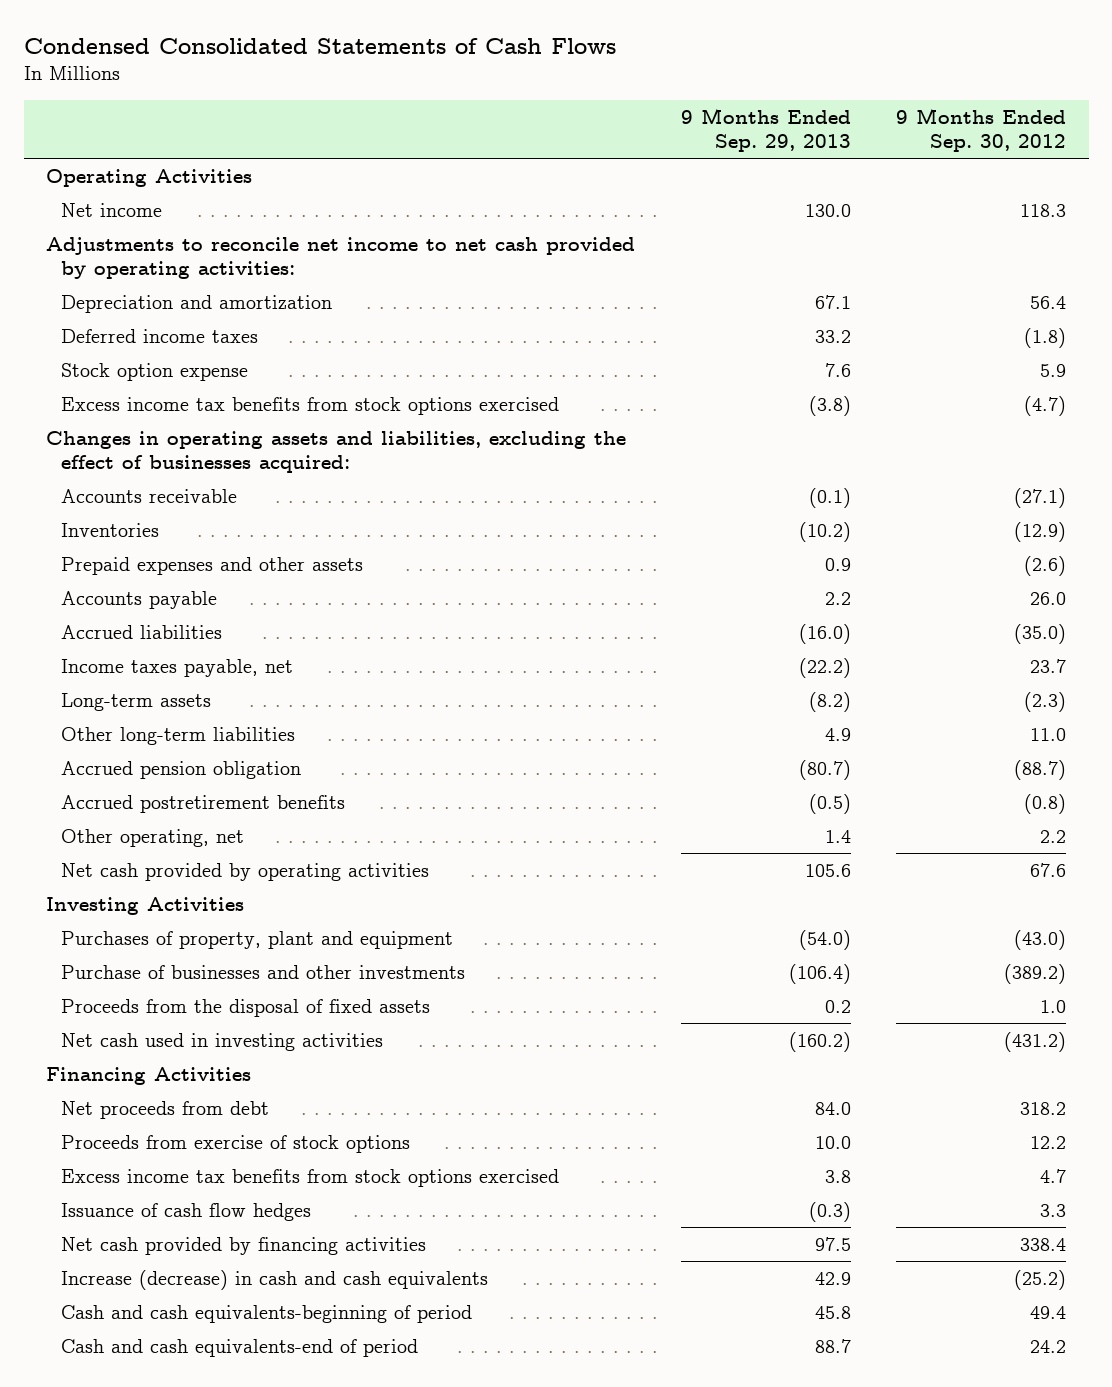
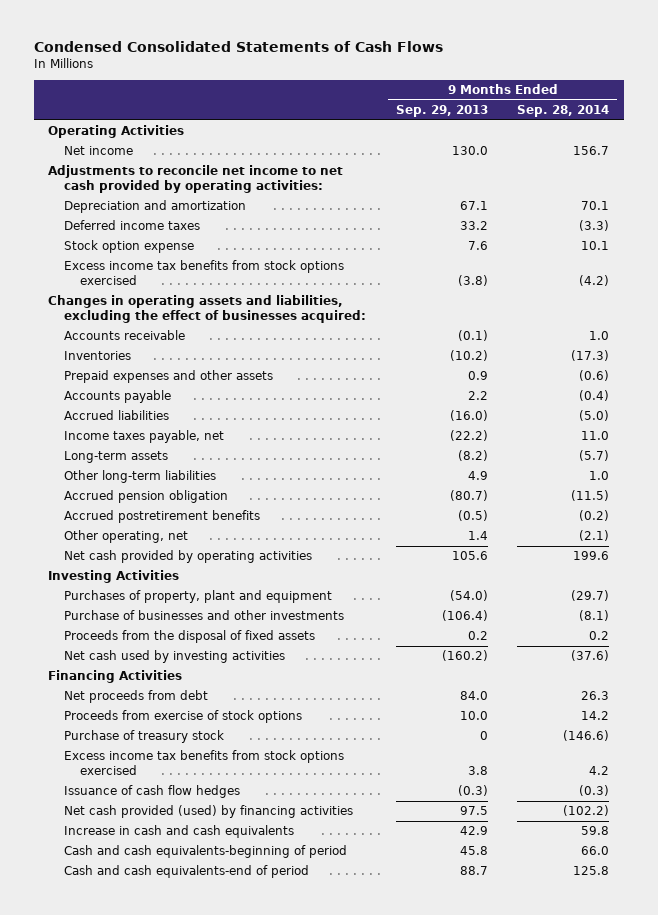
[895,107,1066,152] 9 Months Ended Sep. 30, 2012 -> none
none -> [517,104,610,117] Sep. 28, 2014
[60,1032,383,1051] Net cash used in investing activities -> [64,650,286,664] Net cash used by investing activities
none -> [64,730,225,744] Purchase of treasury stock
[60,1236,426,1255] Net cash provided by financing activities -> [64,805,354,819] Net cash provided (used) by financing activities
[60,1269,488,1290] Increase (decrease) in cash and cash equivalents -> [64,825,295,839] Increase in cash and cash equivalents

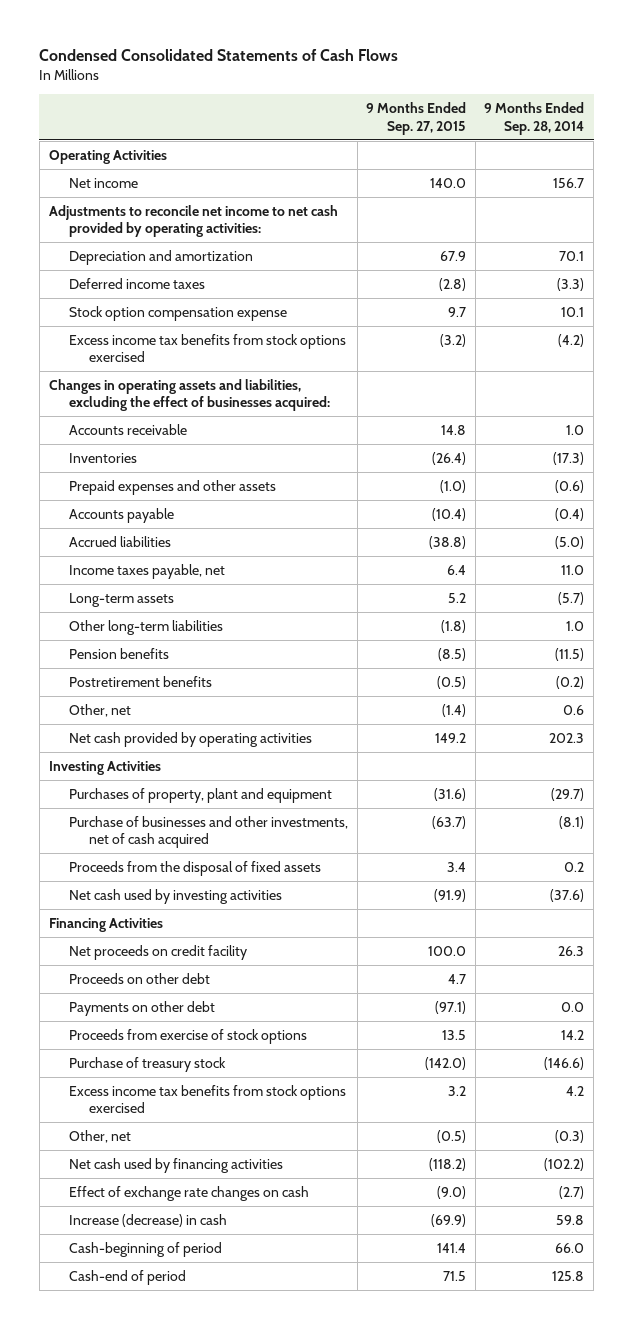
[395,104,488,117] Sep. 29, 2013 -> none
none -> [366,102,467,135] 9 Months Ended Sep. 27, 2015
[64,240,195,254] Stock option expense -> [68,305,287,321] Stock option compensation expense
[64,490,229,504] Accrued pension obligation -> [68,647,169,659] Pension benefits
[64,510,261,524] Accrued postretirement benefits -> [68,675,212,687] Postretirement benefits
[64,530,189,544] Other operating, net -> [68,703,131,717] Other, net
[579,530,610,542] (2.1) -> [563,704,585,715] 0.6
[573,551,610,561] 199.6 -> [549,732,585,743] 202.3
[64,610,345,621] Purchase of businesses and other investments -> [68,815,348,849] Purchase of businesses and other investments, net of cash acquired
[64,690,209,704] Net proceeds from debt -> [68,944,247,960] Net proceeds on credit facility
none -> [68,972,210,984] Proceeds on other debt
none -> [68,1000,215,1016] Payments on other debt
[64,785,241,799] Issuance of cash flow hedges -> [68,1129,131,1143] Other, net
[64,805,354,819] Net cash provided (used) by financing activities -> [68,1157,283,1173] Net cash used by financing activities
none -> [68,1185,309,1201] Effect of exchange rate changes on cash
[64,825,295,839] Increase in cash and cash equivalents -> [68,1213,227,1227] Increase (decrease) in cash
[64,845,348,859] Cash and cash equivalents-beginning of period -> [68,1241,222,1257] Cash-beginning of period
[64,865,310,879] Cash and cash equivalents-end of period -> [68,1269,186,1285] Cash-end of period

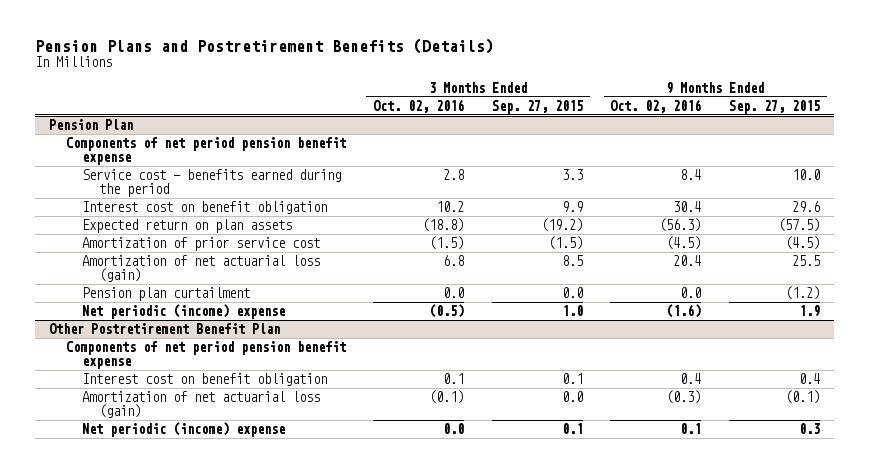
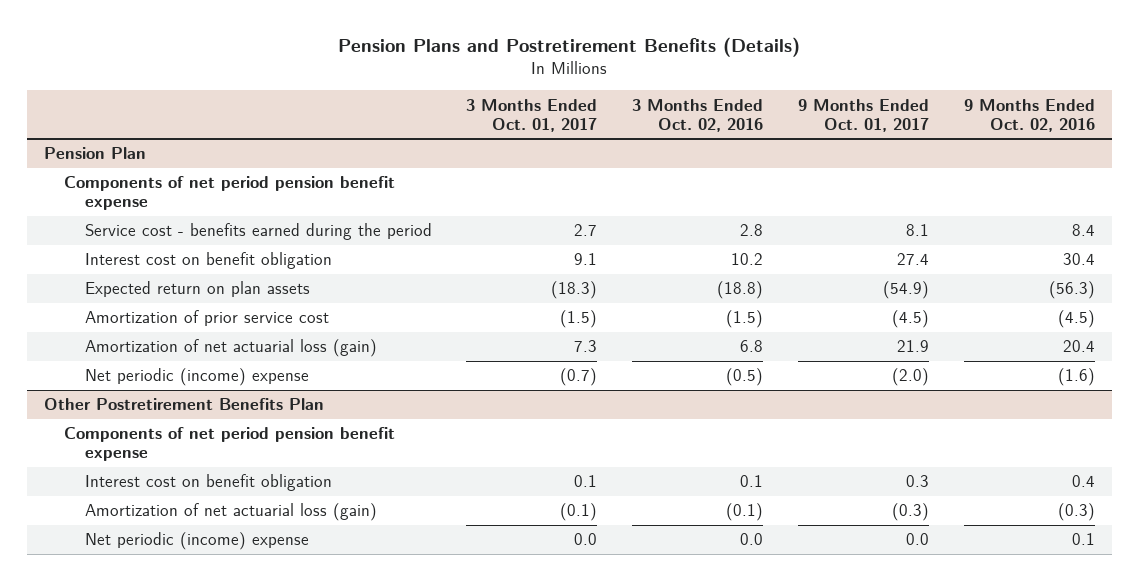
[491,99,583,114] Sep. 27, 2015 -> none
[729,99,821,114] Sep. 27, 2015 -> none
none -> [466,98,598,132] 3 Months Ended Oct. 01, 2017
none -> [797,98,929,132] 9 Months Ended Oct. 01, 2017
[82,287,251,302] Pension plan curtailment -> none
[48,323,280,335] Other Postretirement Benefit Plan -> [44,398,325,411] Other Postretirement Benefits Plan

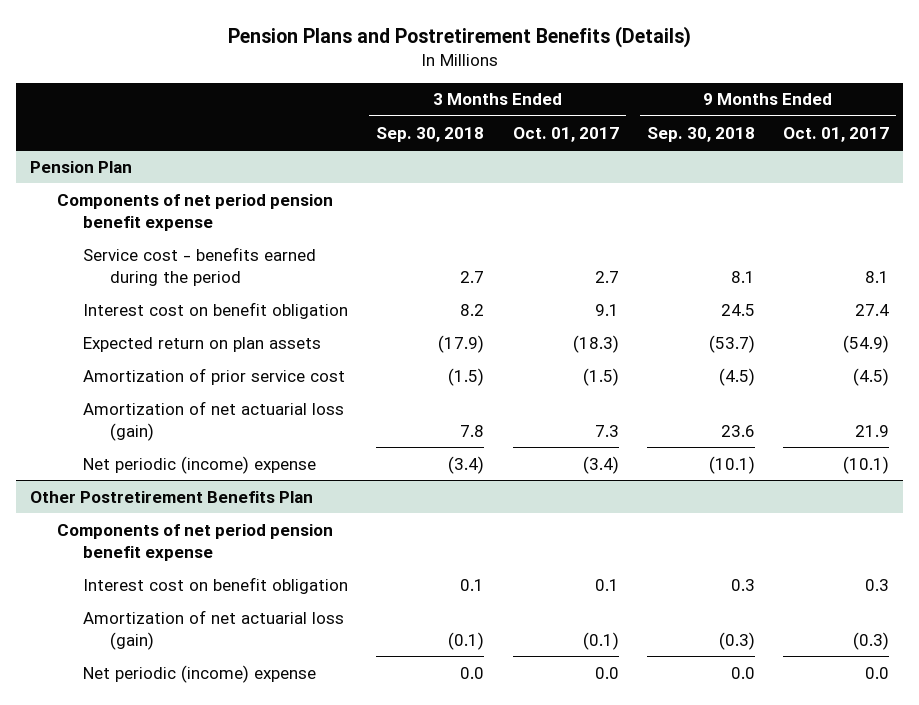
[632,98,764,132] 3 Months Ended Oct. 02, 2016 -> none
[963,98,1095,132] 9 Months Ended Oct. 02, 2016 -> none
none -> [376,126,485,142] Sep. 30, 2018
none -> [646,126,755,142] Sep. 30, 2018
[560,368,598,387] (0.7) -> [582,455,619,474] (3.4)
[891,368,929,387] (2.0) -> [842,455,889,474] (10.1)

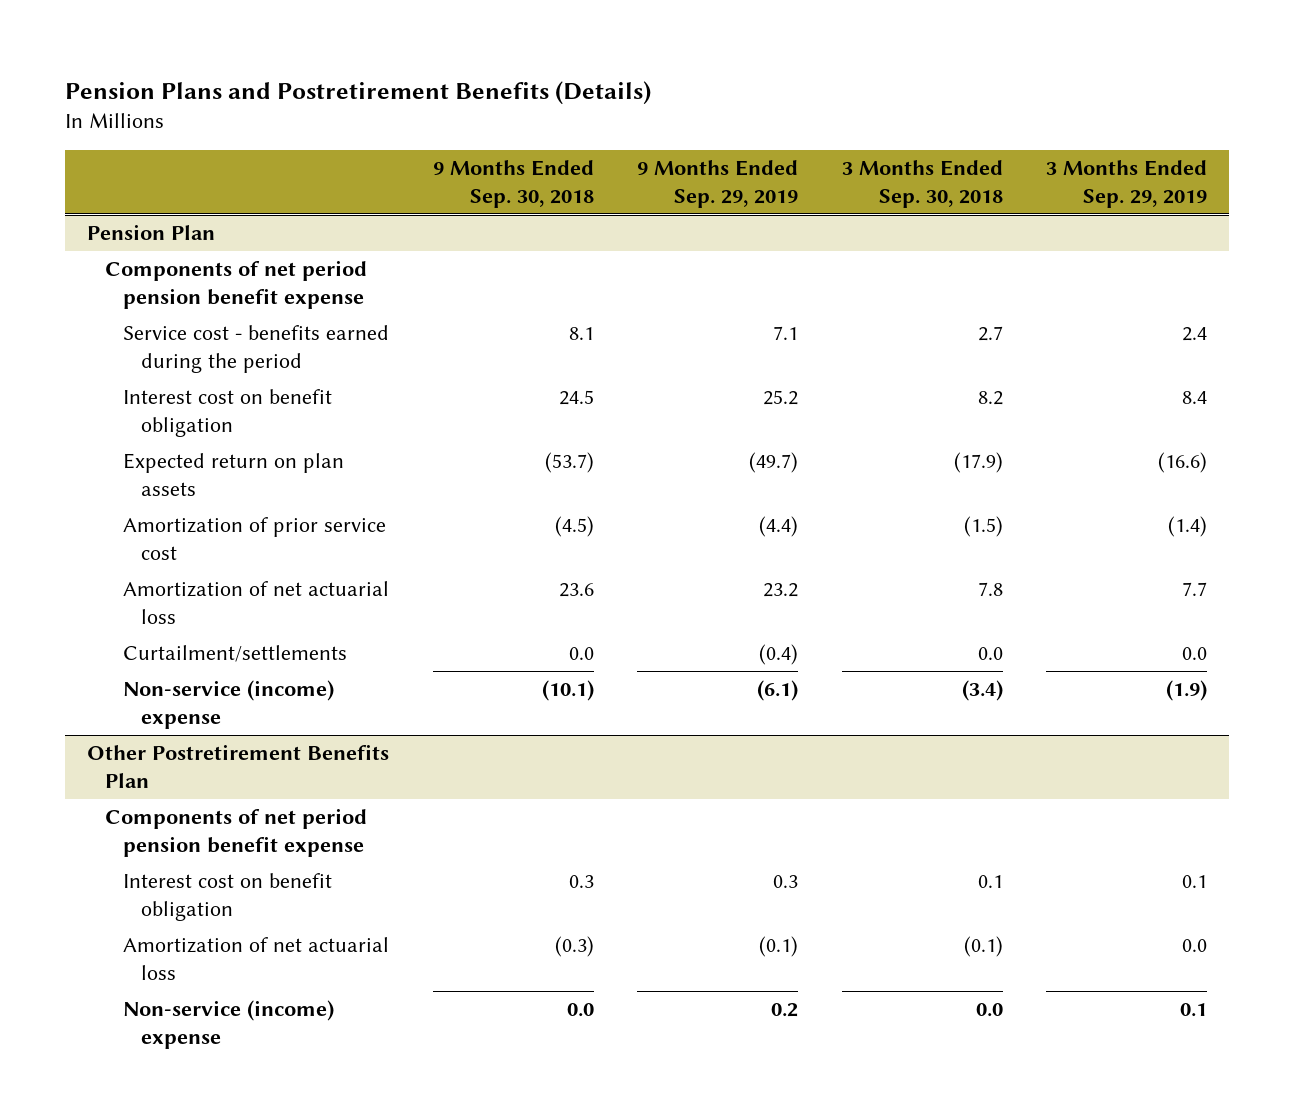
[512,126,619,142] Oct. 01, 2017 -> none
[782,126,889,142] Oct. 01, 2017 -> none
none -> [637,160,799,208] 9 Months Ended Sep. 29, 2019
none -> [1046,160,1208,208] 3 Months Ended Sep. 29, 2019
[83,400,345,441] Amortization of net actuarial loss (gain) -> [123,581,390,624] Amortization of net actuarial loss
none -> [123,645,348,663] Curtailment/settlements
[83,455,317,474] Net periodic (income) expense -> [123,680,335,729] Non-service (income) expense
[83,609,345,650] Amortization of net actuarial loss (gain) -> [123,937,390,980] Amortization of net actuarial loss
[83,664,317,683] Net periodic (income) expense -> [123,1000,335,1049] Non-service (income) expense

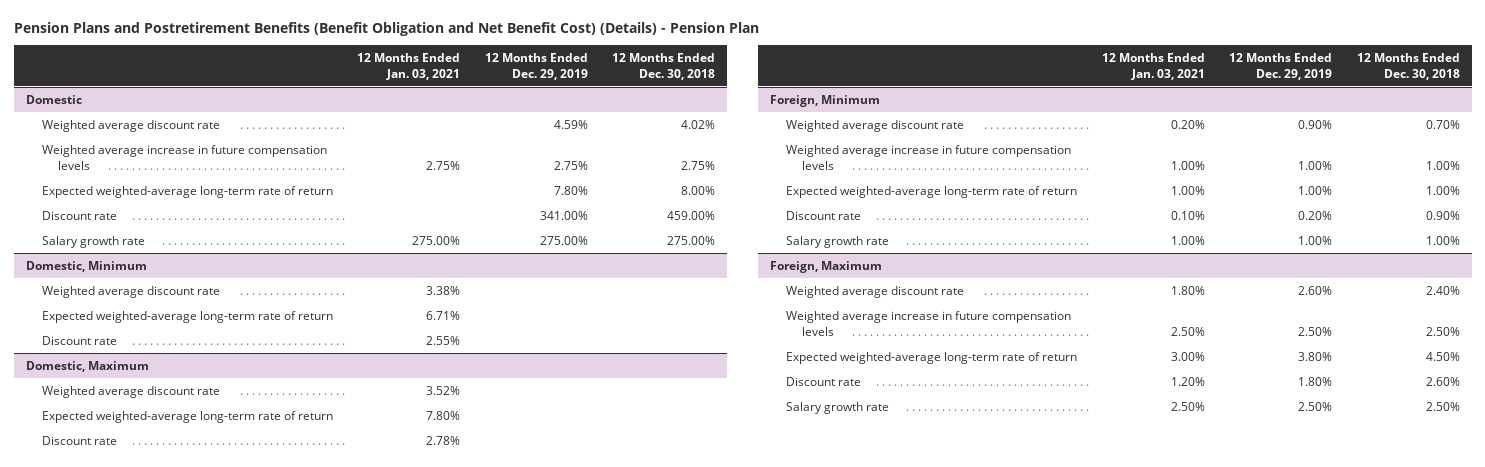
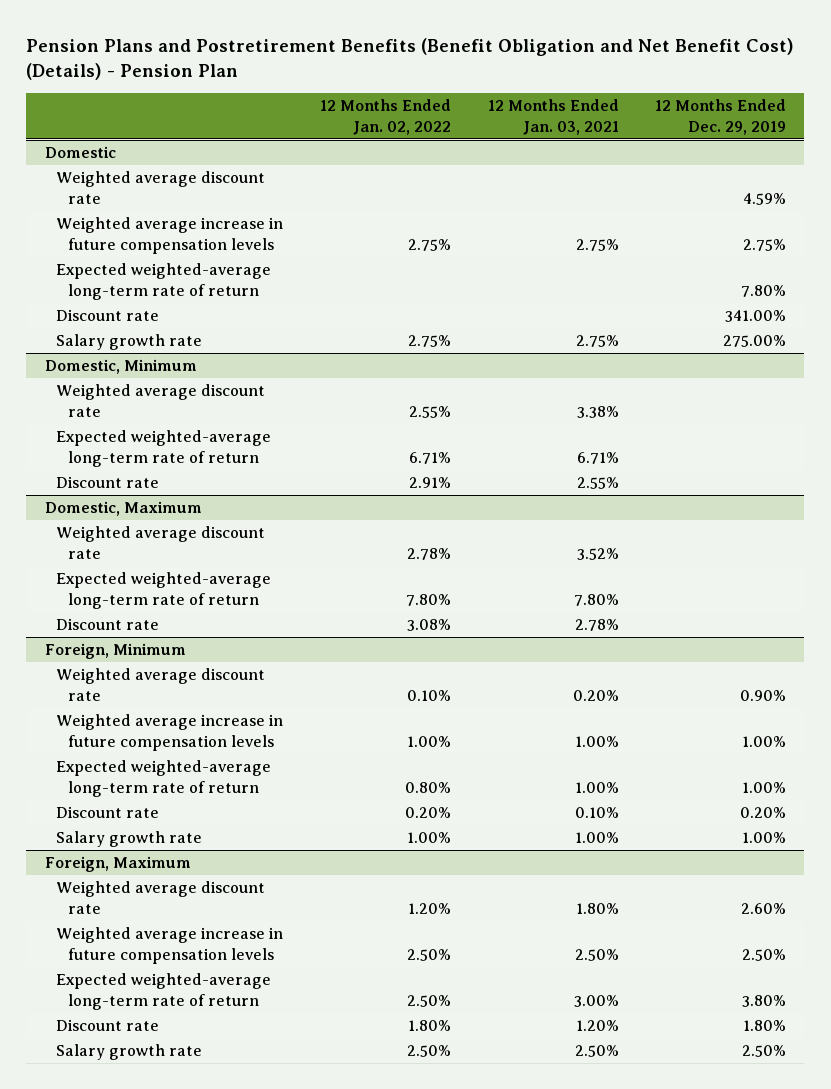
[612,52,716,80] 12 Months Ended Dec. 30, 2018 -> none
none -> [319,99,451,135] 12 Months Ended Jan. 02, 2022
[412,236,461,246] 275.00% -> [575,335,619,348] 2.75%

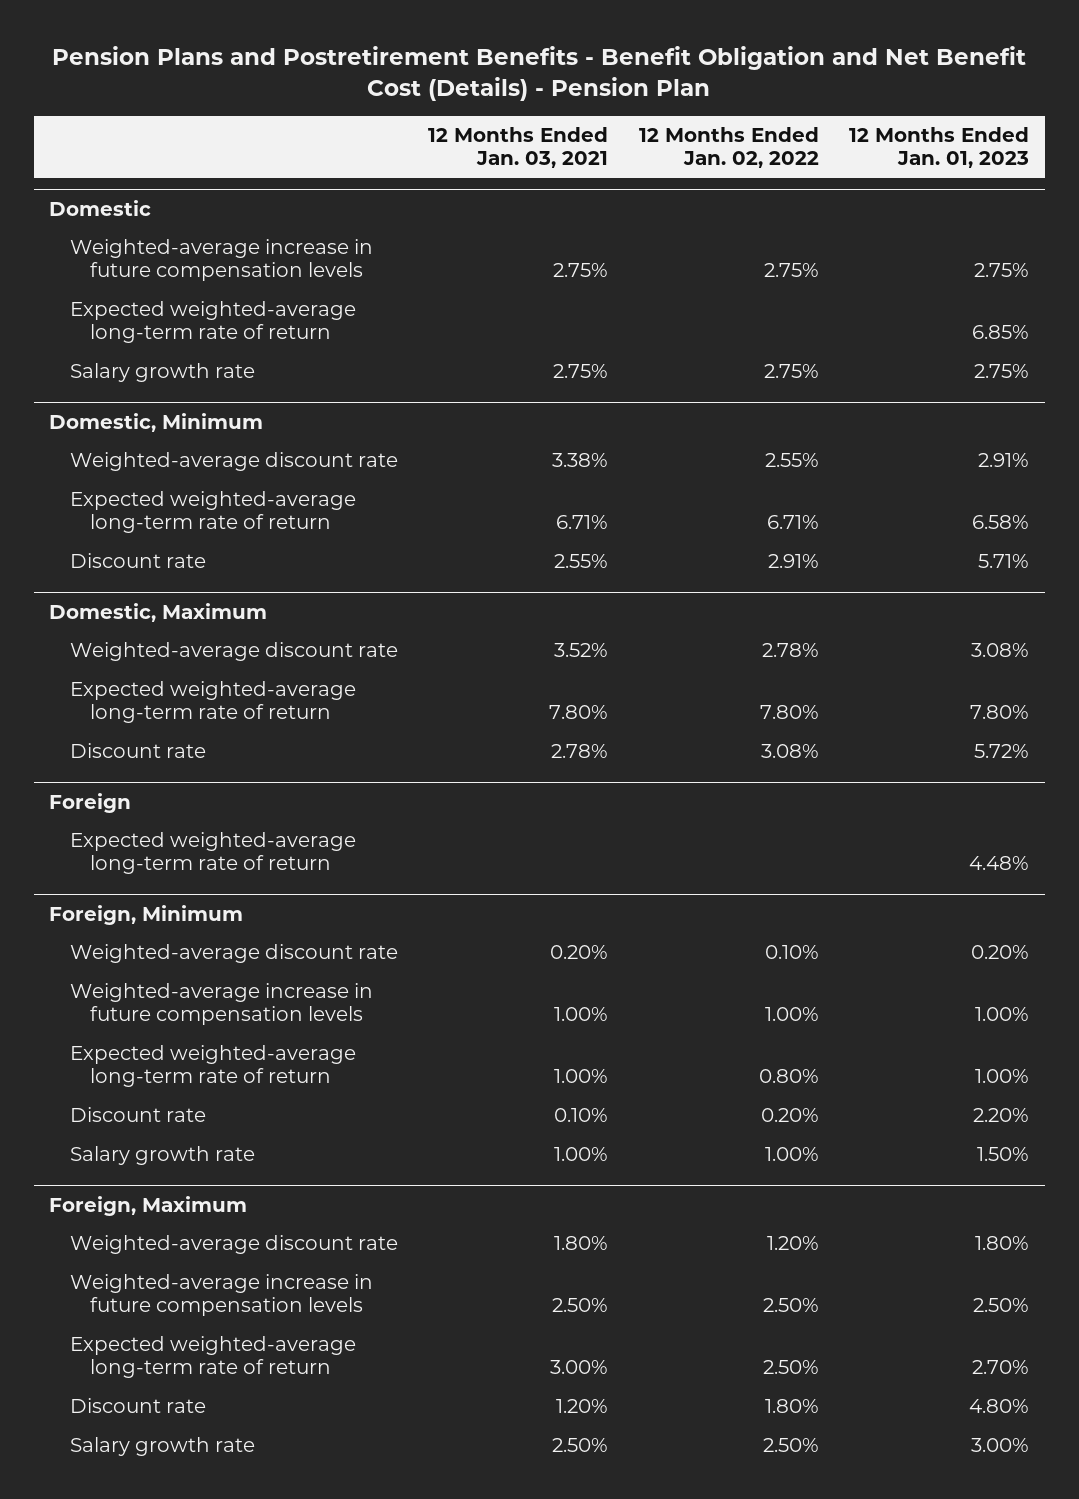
[26,37,795,80] Pension Plans and Postretirement Benefits (Benefit Obligation and Net Benefit Cost) (Details) - Pension Plan -> [52,46,1027,101] Pension Plans and Postretirement Benefits - Benefit Obligation and Net Benefit Cost (Details) - Pension Plan
[655,99,787,135] 12 Months Ended Dec. 29, 2019 -> none
none -> [849,126,1030,168] 12 Months Ended Jan. 01, 2023
[56,171,266,204] Weighted average discount rate -> none
[56,217,284,254] Weighted average increase in future compensation levels -> [69,239,373,282] Weighted-average increase in future compensation levels
[56,309,160,322] Discount rate -> none
[56,384,266,417] Weighted average discount rate -> [69,452,398,472] Weighted-average discount rate
[56,526,266,559] Weighted average discount rate -> [69,642,398,662] Weighted-average discount rate
none -> [49,792,132,813] Foreign
none -> [69,832,356,875] Expected weighted-average long-term rate of return
[56,668,266,701] Weighted average discount rate -> [69,944,398,964] Weighted-average discount rate
[56,714,284,751] Weighted average increase in future compensation levels -> [69,983,373,1026] Weighted-average increase in future compensation levels
[56,881,266,914] Weighted average discount rate -> [69,1235,398,1255] Weighted-average discount rate
[56,927,284,964] Weighted average increase in future compensation levels -> [69,1274,373,1317] Weighted-average increase in future compensation levels

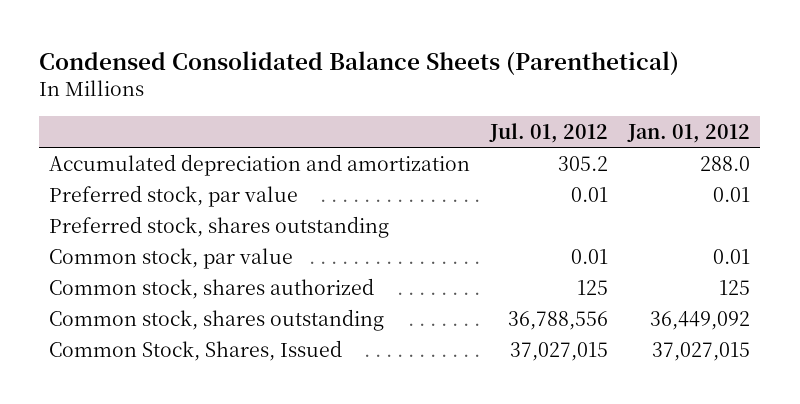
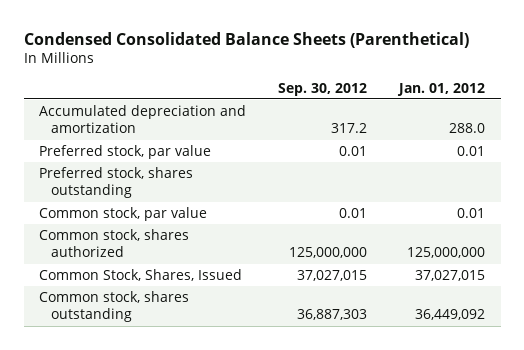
[489,122,609,143] Jul. 01, 2012 -> none
none -> [278,82,368,96] Sep. 30, 2012
[719,279,751,295] 125 -> [407,247,486,259] 125,000,000
[49,308,385,331] Common stock, shares outstanding -> [39,290,190,323] Common stock, shares outstanding

